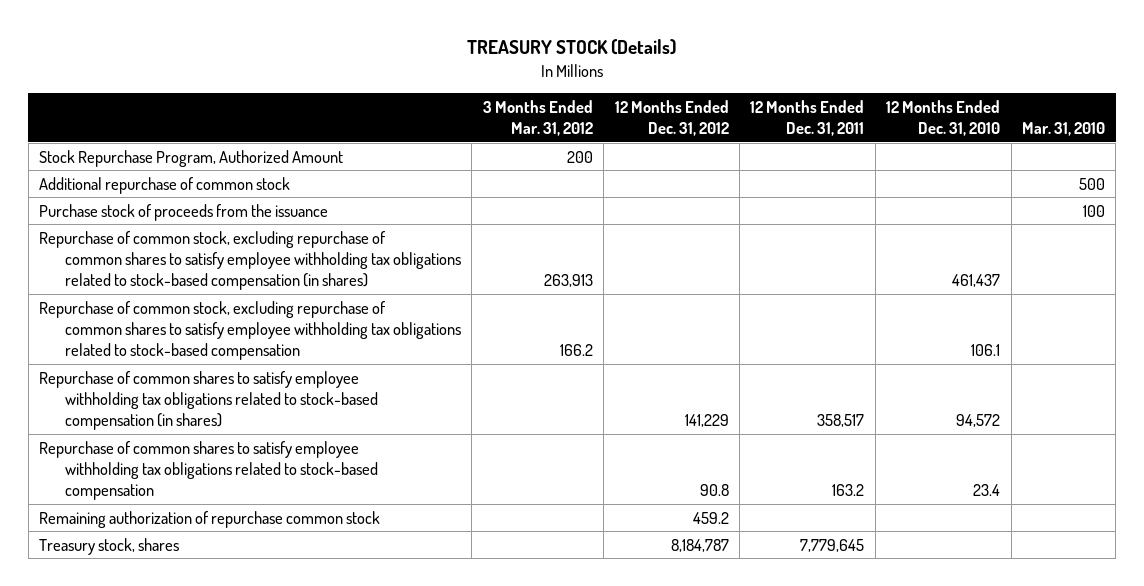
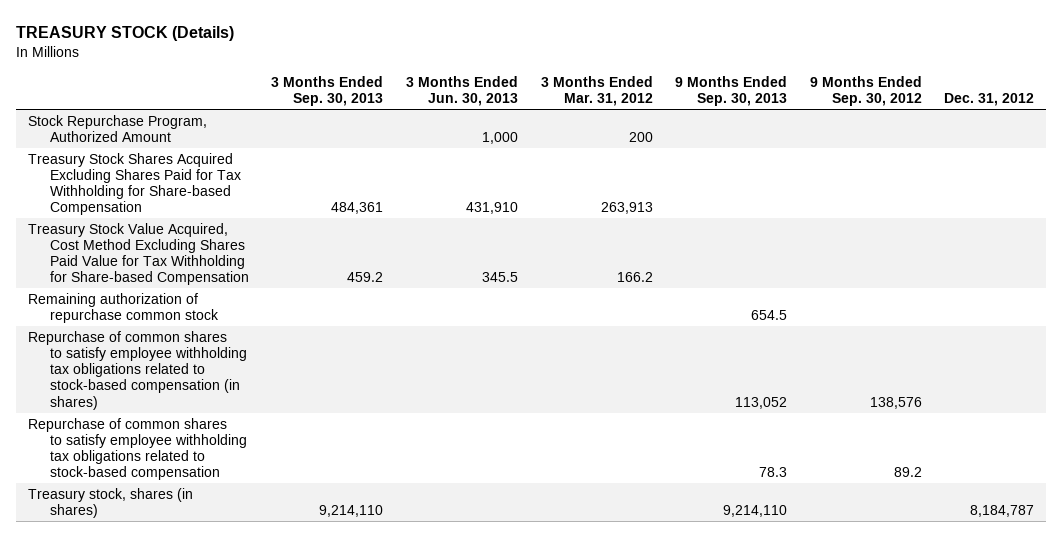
[614,99,729,137] 12 Months Ended Dec. 31, 2012 -> none
[750,99,865,137] 12 Months Ended Dec. 31, 2011 -> none
[886,99,1001,137] 12 Months Ended Dec. 31, 2010 -> none
[1021,122,1105,137] Mar. 31, 2010 -> none
none -> [271,76,384,107] 3 Months Ended Sep. 30, 2013
none -> [406,76,519,107] 3 Months Ended Jun. 30, 2013
none -> [675,76,788,107] 9 Months Ended Sep. 30, 2013
none -> [809,76,922,107] 9 Months Ended Sep. 30, 2012
none -> [944,93,1035,107] Dec. 31, 2012
[39,176,291,194] Additional repurchase of common stock -> none
[39,203,329,221] Purchase stock of proceeds from the issuance -> none
[39,230,462,291] Repurchase of common stock, excluding repurchase of common shares to satisfy employee withholding tax obligations related to stock-based compensation (in shares) -> [27,152,241,216] Treasury Stock Shares Acquired Excluding Shares Paid for Tax Withholding for Share-based Compensation
[39,300,462,361] Repurchase of common stock, excluding repurchase of common shares to satisfy employee withholding tax obligations related to stock-based compensation -> [27,222,249,286] Treasury Stock Value Acquired, Cost Method Excluding Shares Paid Value for Tax Withholding for Share-based Compensation
[39,510,381,528] Remaining authorization of repurchase common stock -> [27,292,219,323] Remaining authorization of repurchase common stock
[39,537,180,555] Treasury stock, shares -> [27,487,193,518] Treasury stock, shares (in shares)

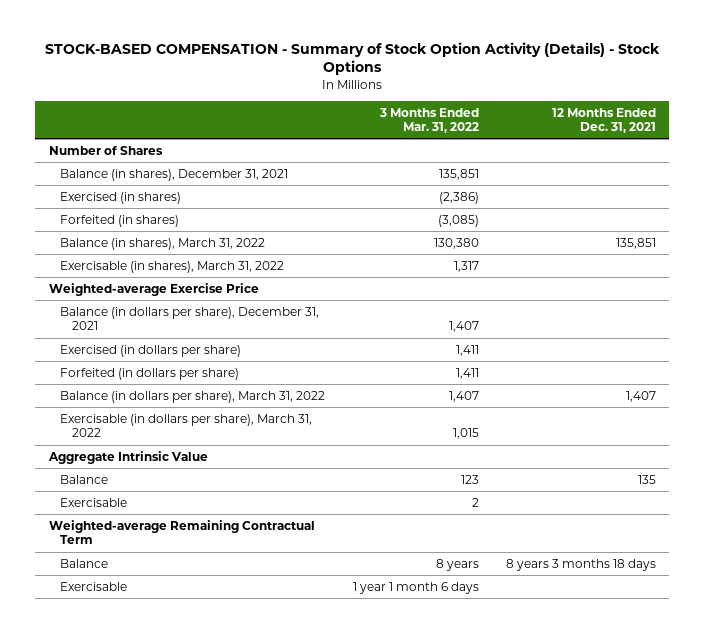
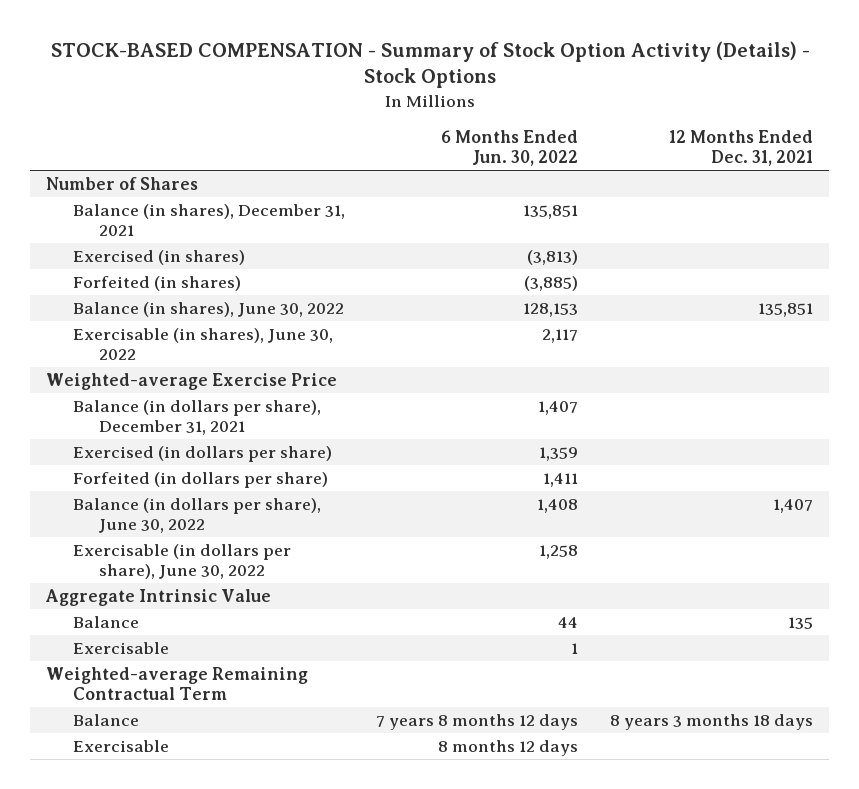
[378,107,479,133] 3 Months Ended Mar. 31, 2022 -> none
none -> [441,129,579,167] 6 Months Ended Jun. 30, 2022
[60,237,266,250] Balance (in shares), March 31, 2022 -> [72,301,344,317] Balance (in shares), June 30, 2022
[60,260,285,273] Exercisable (in shares), March 31, 2022 -> [72,327,333,361] Exercisable (in shares), June 30, 2022
[60,390,326,403] Balance (in dollars per share), March 31, 2022 -> [72,497,321,534] Balance (in dollars per share), June 30, 2022
[60,413,313,438] Exercisable (in dollars per share), March 31, 2022 -> [72,543,291,580] Exercisable (in dollars per share), June 30, 2022

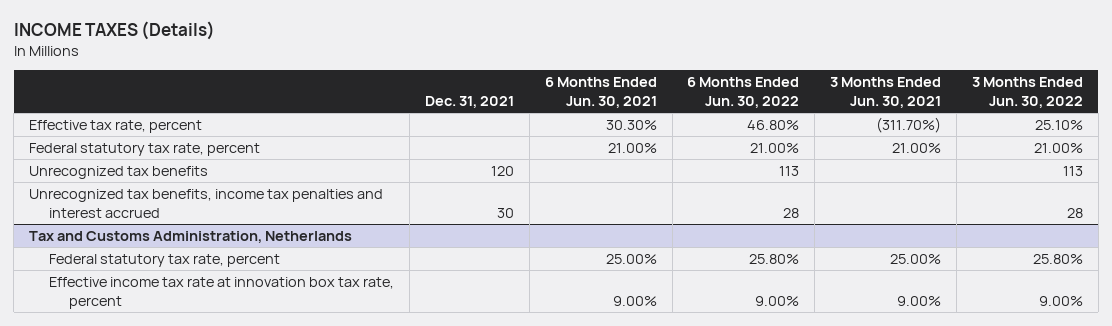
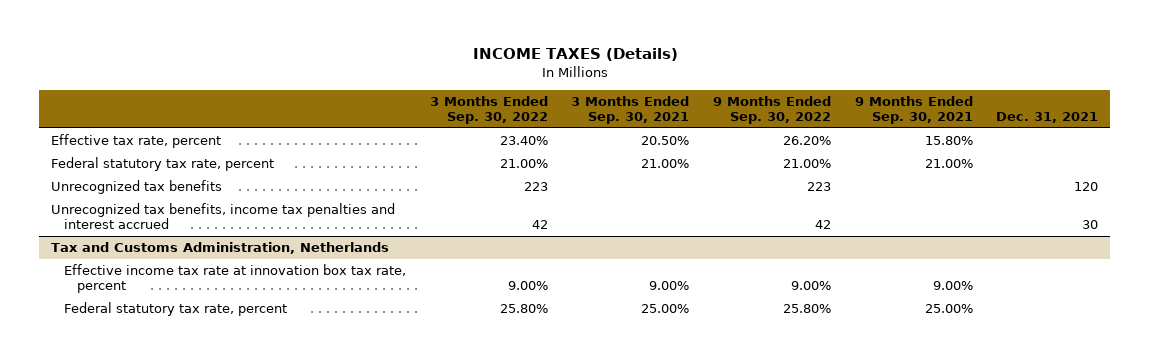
[544,77,657,109] 6 Months Ended Jun. 30, 2021 -> none
[687,77,800,109] 6 Months Ended Jun. 30, 2022 -> none
[830,77,942,109] 3 Months Ended Jun. 30, 2021 -> none
[972,77,1084,109] 3 Months Ended Jun. 30, 2022 -> none
none -> [429,95,548,125] 3 Months Ended Sep. 30, 2022
none -> [571,95,690,125] 3 Months Ended Sep. 30, 2021
none -> [713,95,832,125] 9 Months Ended Sep. 30, 2022
none -> [854,95,973,125] 9 Months Ended Sep. 30, 2021
[49,253,281,267] Federal statutory tax rate, percent -> [64,302,288,317] Federal statutory tax rate, percent

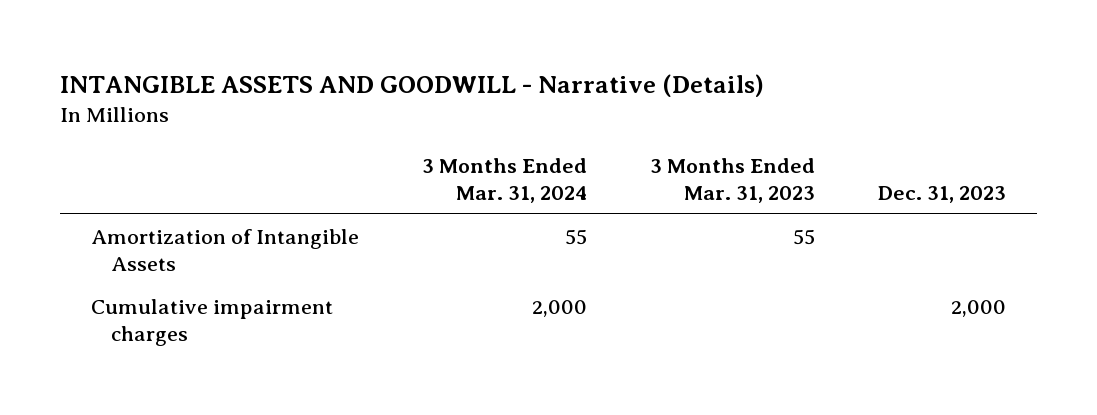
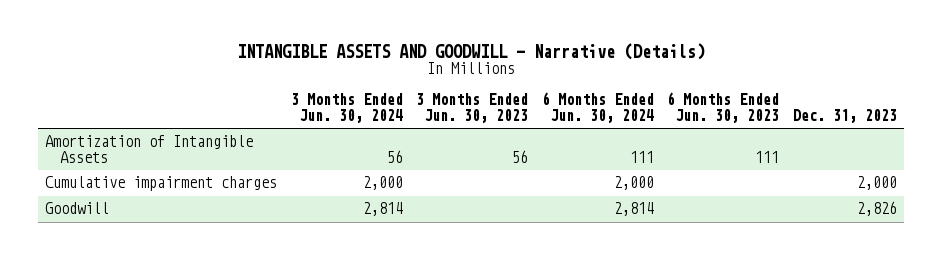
[422,157,588,203] 3 Months Ended Mar. 31, 2024 -> none
[650,157,816,203] 3 Months Ended Mar. 31, 2023 -> none
none -> [290,93,403,123] 3 Months Ended Jun. 30, 2024
none -> [416,93,529,123] 3 Months Ended Jun. 30, 2023
none -> [541,92,654,123] 6 Months Ended Jun. 30, 2024
none -> [667,92,780,123] 6 Months Ended Jun. 30, 2023
none -> [45,202,110,215] Goodwill

